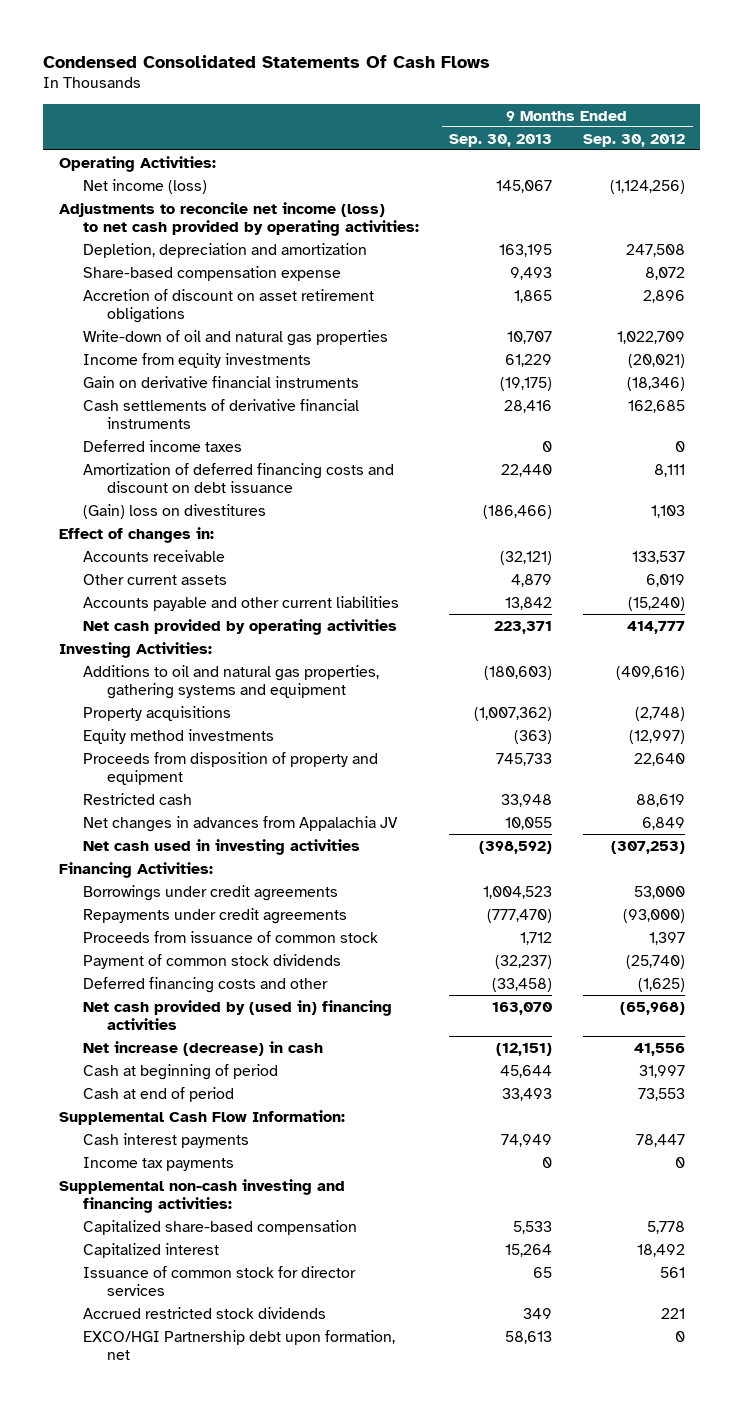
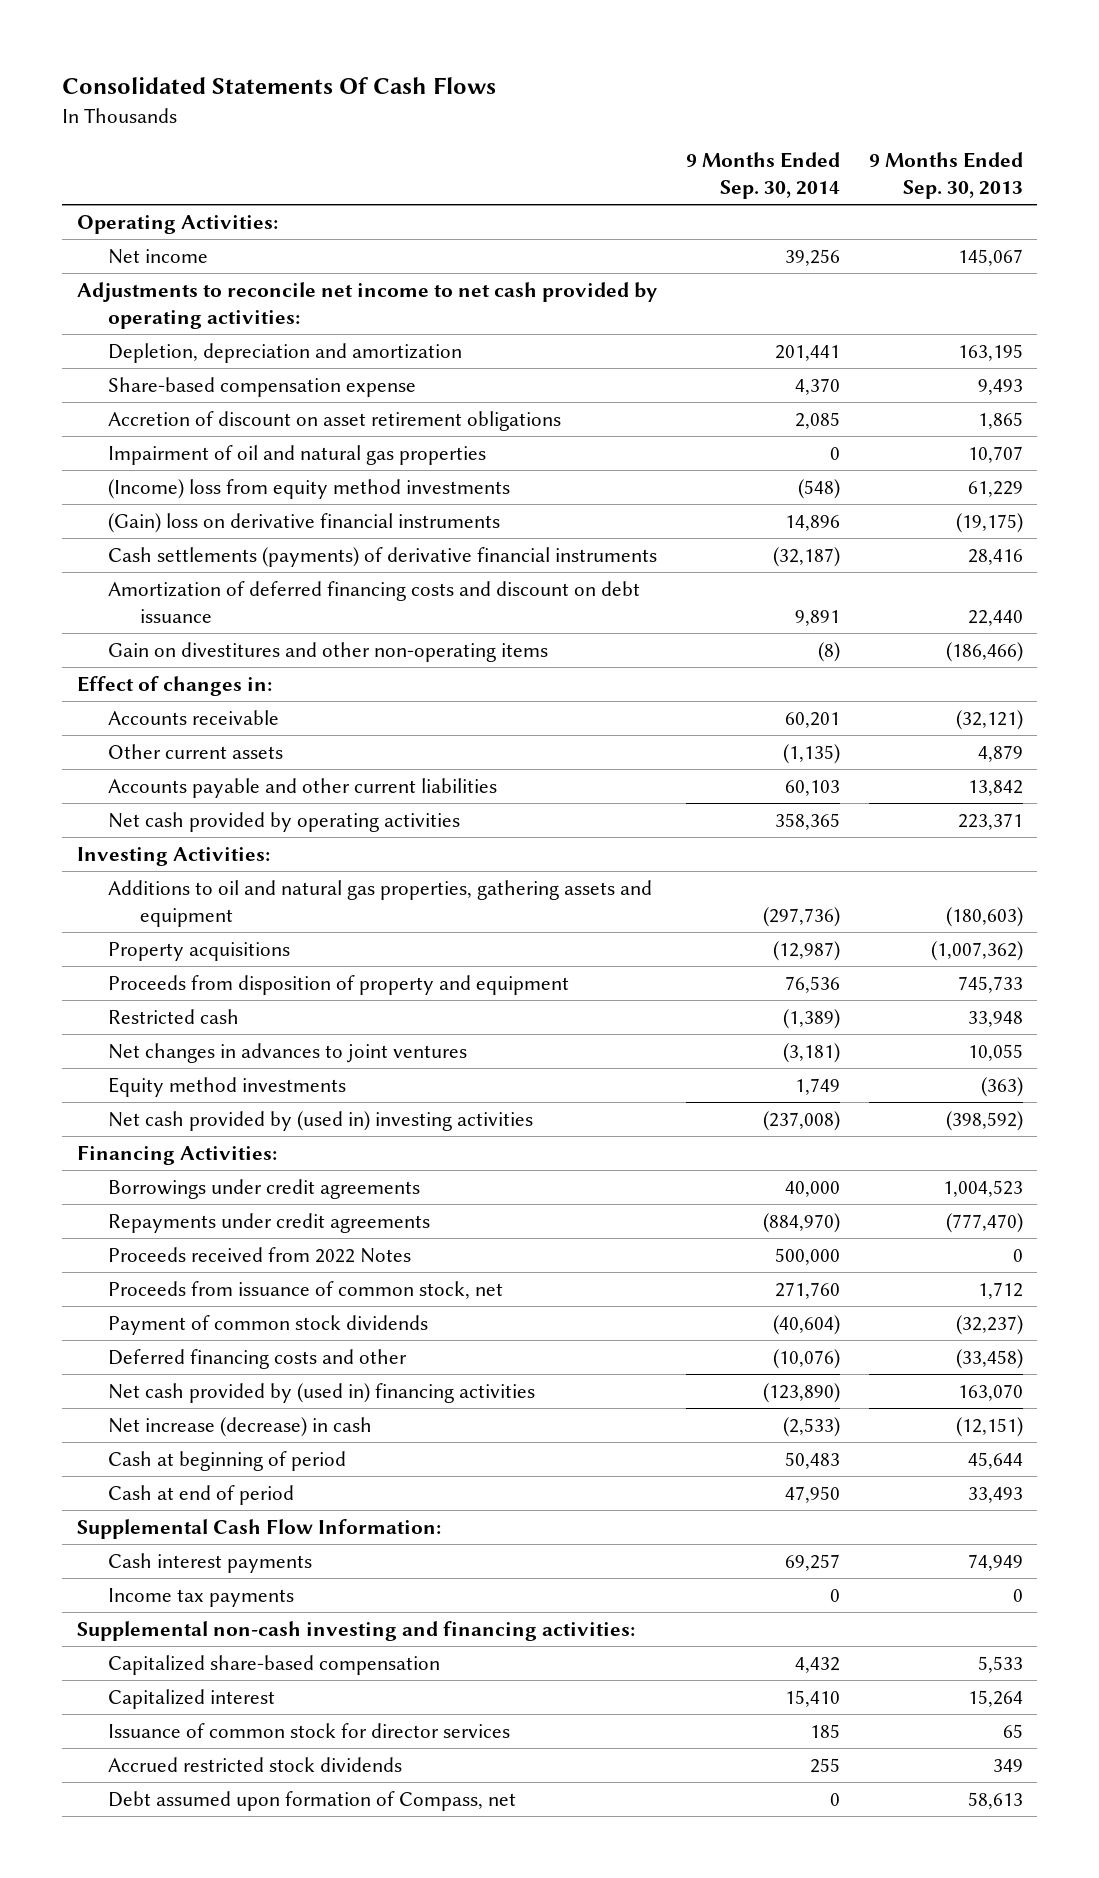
[43,54,491,68] Condensed Consolidated Statements Of Cash Flows -> [62,77,497,95] Consolidated Statements Of Cash Flows
[582,133,685,147] Sep. 30, 2012 -> none
none -> [685,152,840,200] 9 Months Ended Sep. 30, 2014
[82,178,207,194] Net income (loss) -> [108,248,209,264] Net income
[58,201,419,236] Adjustments to reconcile net income (loss) to net cash provided by operating activities: -> [76,281,657,329] Adjustments to reconcile net income to net cash provided by operating activities:
[82,439,242,452] Deferred income taxes -> none
[82,329,388,346] Write-down of oil and natural gas properties -> [108,444,487,465] Impairment of oil and natural gas properties
[82,352,311,368] Income from equity investments -> [108,478,511,499] (Income) loss from equity method investments
[82,375,359,388] Gain on derivative financial instruments -> [108,512,501,533] (Gain) loss on derivative financial instruments
[82,398,359,429] Cash settlements of derivative financial instruments -> [108,546,658,567] Cash settlements (payments) of derivative financial instruments
[82,503,266,519] (Gain) loss on divestitures -> [108,641,549,662] Gain on divestitures and other non-operating items
[82,664,379,699] Additions to oil and natural gas properties, gathering systems and equipment -> [108,879,653,927] Additions to oil and natural gas properties, gathering assets and equipment
[82,815,398,832] Net changes in advances from Appalachia JV -> [108,1042,468,1063] Net changes in advances to joint ventures
[82,728,274,744] Equity method investments -> [108,1076,347,1097] Equity method investments
[82,838,360,855] Net cash used in investing activities -> [108,1110,534,1131] Net cash provided by (used in) investing activities
none -> [108,1246,412,1263] Proceeds received from 2022 Notes
[82,930,378,943] Proceeds from issuance of common stock -> [108,1280,504,1299] Proceeds from issuance of common stock, net
[82,1329,395,1360] EXCO/HGI Partnership debt upon formation, net -> [108,1790,517,1811] Debt assumed upon formation of Compass, net

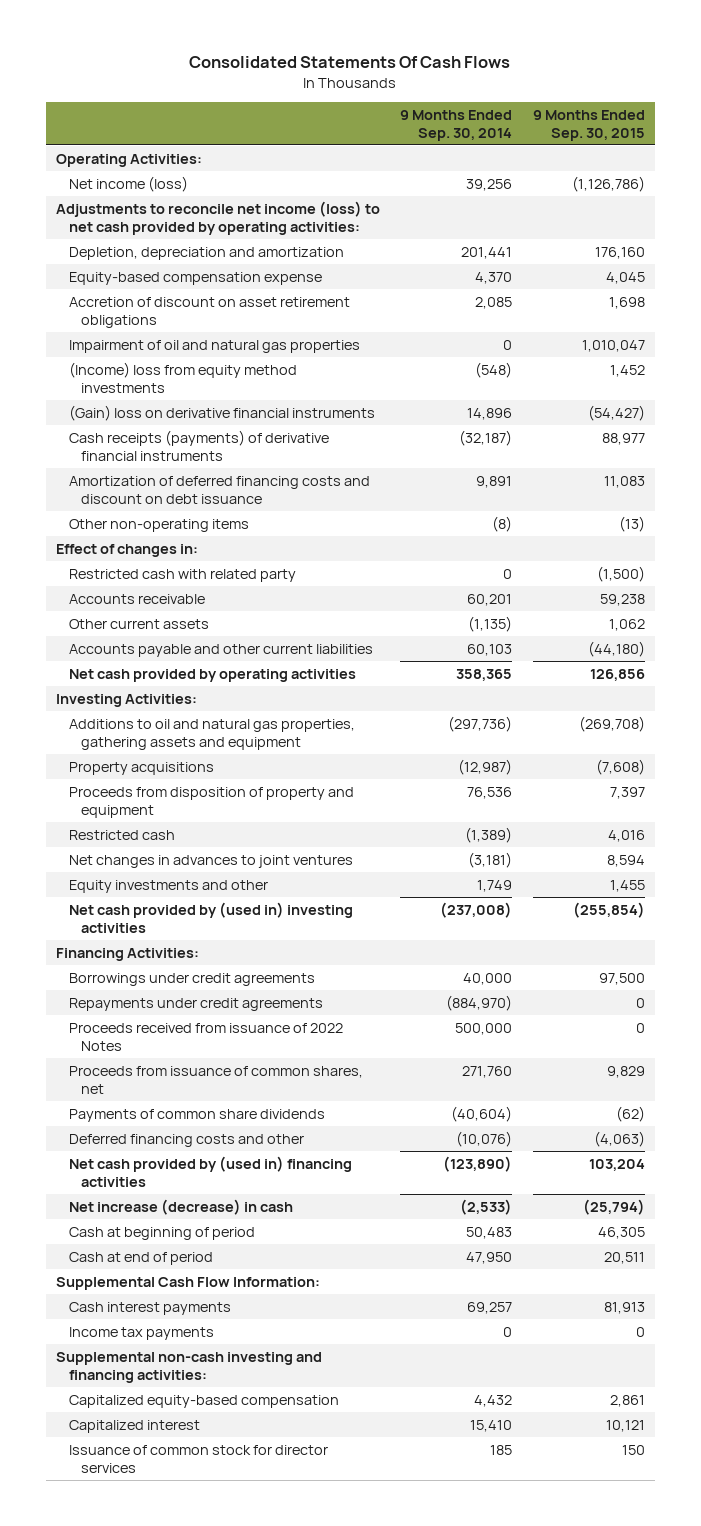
[868,152,1023,200] 9 Months Ended Sep. 30, 2013 -> none
none -> [532,109,645,141] 9 Months Ended Sep. 30, 2015
[108,248,209,264] Net income -> [68,175,188,192] Net income (loss)
[76,281,657,329] Adjustments to reconcile net income to net cash provided by operating activities: -> [55,200,380,235] Adjustments to reconcile net income (loss) to net cash provided by operating activities:
[108,376,417,397] Share-based compensation expense -> [68,271,322,285] Equity-based compensation expense
[108,546,658,567] Cash settlements (payments) of derivative financial instruments -> [68,429,329,461] Cash receipts (payments) of derivative financial instruments
[108,641,549,662] Gain on divestitures and other non-operating items -> [68,518,249,532] Other non-operating items
none -> [68,568,296,582] Restricted cash with related party
[108,1076,347,1097] Equity method investments -> [68,879,268,893] Equity investments and other
[108,1246,412,1263] Proceeds received from 2022 Notes -> [68,1022,343,1051] Proceeds received from issuance of 2022 Notes
[108,1280,504,1299] Proceeds from issuance of common stock, net -> [68,1065,363,1094] Proceeds from issuance of common shares, net
[108,1314,429,1335] Payment of common stock dividends -> [68,1108,325,1122] Payments of common share dividends
[108,1654,441,1675] Capitalized share-based compensation -> [68,1394,339,1408] Capitalized equity-based compensation
[108,1756,403,1772] Accrued restricted stock dividends -> none
[108,1790,517,1811] Debt assumed upon formation of Compass, net -> none

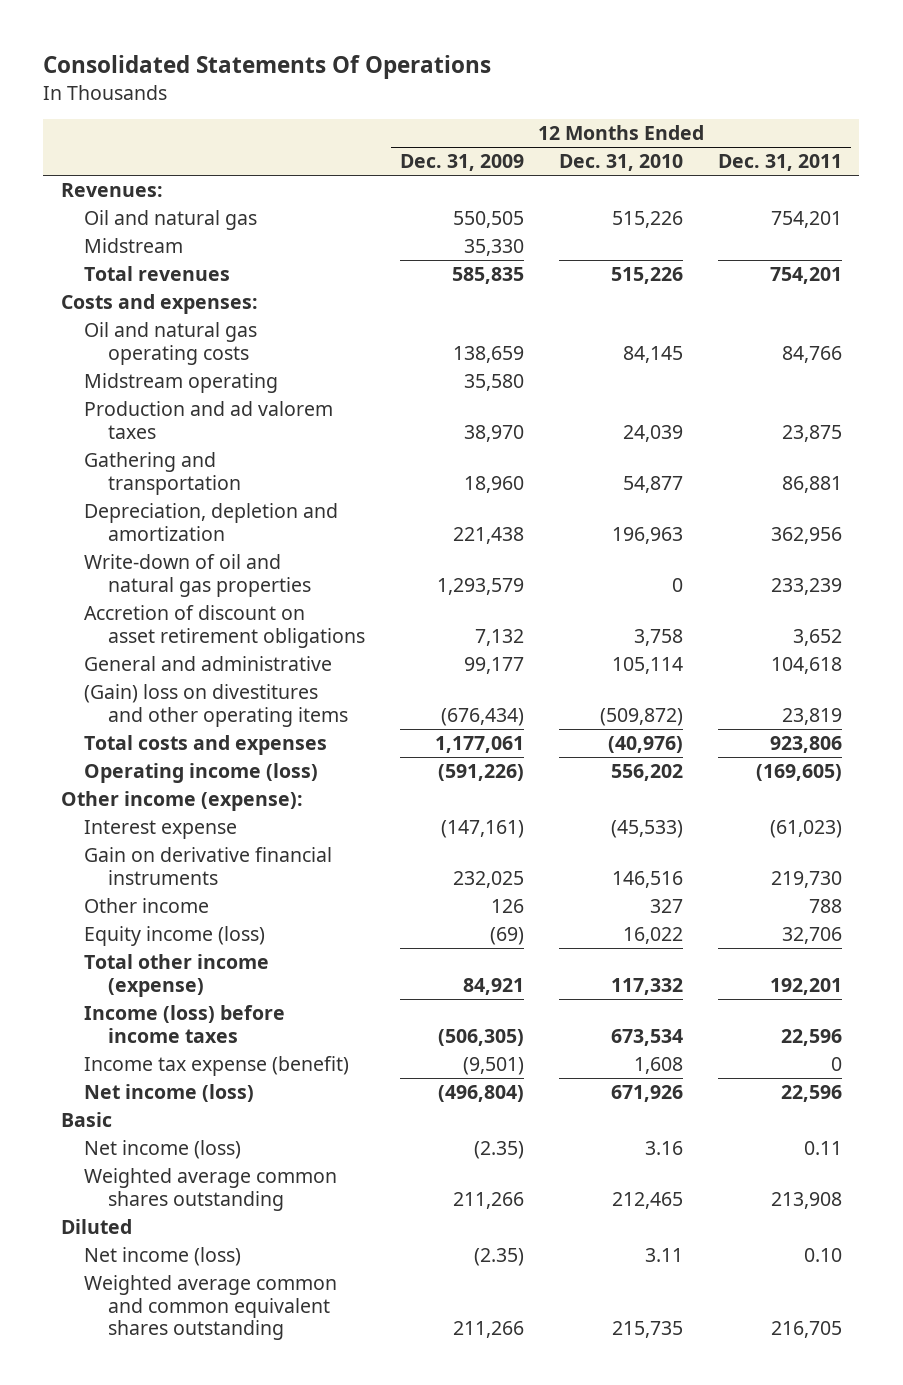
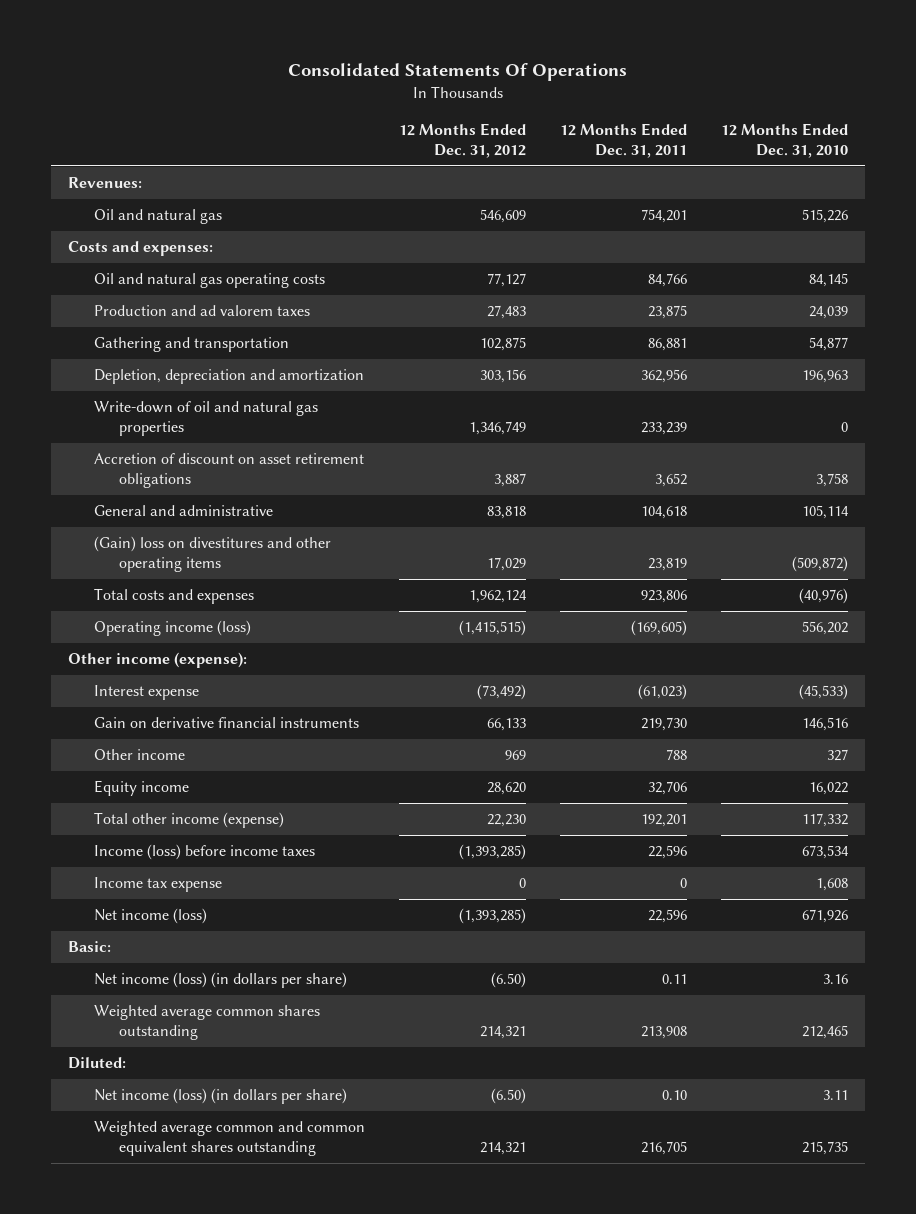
[400,154,525,172] Dec. 31, 2009 -> none
none -> [398,122,526,158] 12 Months Ended Dec. 31, 2012
[84,238,184,254] Midstream -> none
[84,266,231,282] Total revenues -> none
[84,373,279,394] Midstream operating -> none
[84,503,339,541] Depreciation, depletion and amortization -> [93,369,364,385] Depletion, depreciation and amortization
[84,926,266,947] Equity income (loss) -> [93,780,189,797] Equity income
[84,1056,350,1077] Income tax expense (benefit) -> [93,877,222,893] Income tax expense
[60,1112,112,1128] Basic -> [68,941,112,953] Basic:
[84,1140,242,1160] Net income (loss) -> [93,972,347,989] Net income (loss) (in dollars per share)
[60,1219,132,1235] Diluted -> [68,1057,127,1070] Diluted:
[84,1247,242,1267] Net income (loss) -> [93,1088,347,1105] Net income (loss) (in dollars per share)

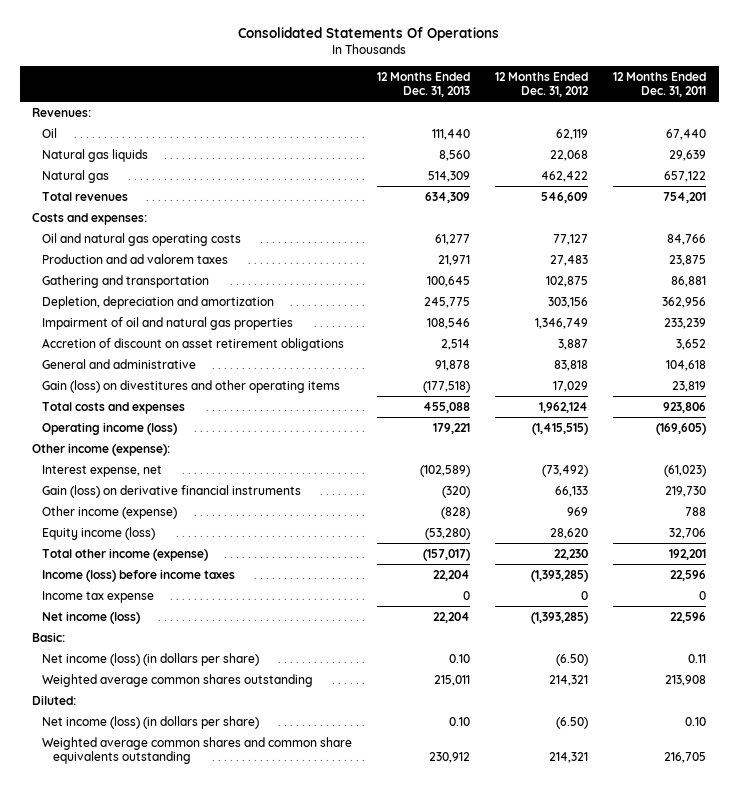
[720,122,848,158] 12 Months Ended Dec. 31, 2010 -> none
none -> [377,71,471,98] 12 Months Ended Dec. 31, 2013
none -> [42,127,58,138] Oil
none -> [42,148,149,162] Natural gas liquids
none -> [42,169,110,183] Natural gas
[93,209,222,225] Oil and natural gas -> [42,191,129,201] Total revenues
[93,401,318,437] Write-down of oil and natural gas properties -> [42,316,294,330] Impairment of oil and natural gas properties
[93,536,331,573] (Gain) loss on divestitures and other operating items -> [42,379,341,393] Gain (loss) on divestitures and other operating items
[93,685,199,701] Interest expense -> [42,464,163,477] Interest expense, net
[93,717,359,729] Gain on derivative financial instruments -> [42,484,302,498] Gain (loss) on derivative financial instruments
[93,749,185,761] Other income -> [42,505,178,519] Other income (expense)
[93,780,189,797] Equity income -> [42,526,156,540] Equity income (loss)
[93,1121,365,1157] Weighted average common and common equivalent shares outstanding -> [42,736,353,764] Weighted average common shares and common share equivalents outstanding

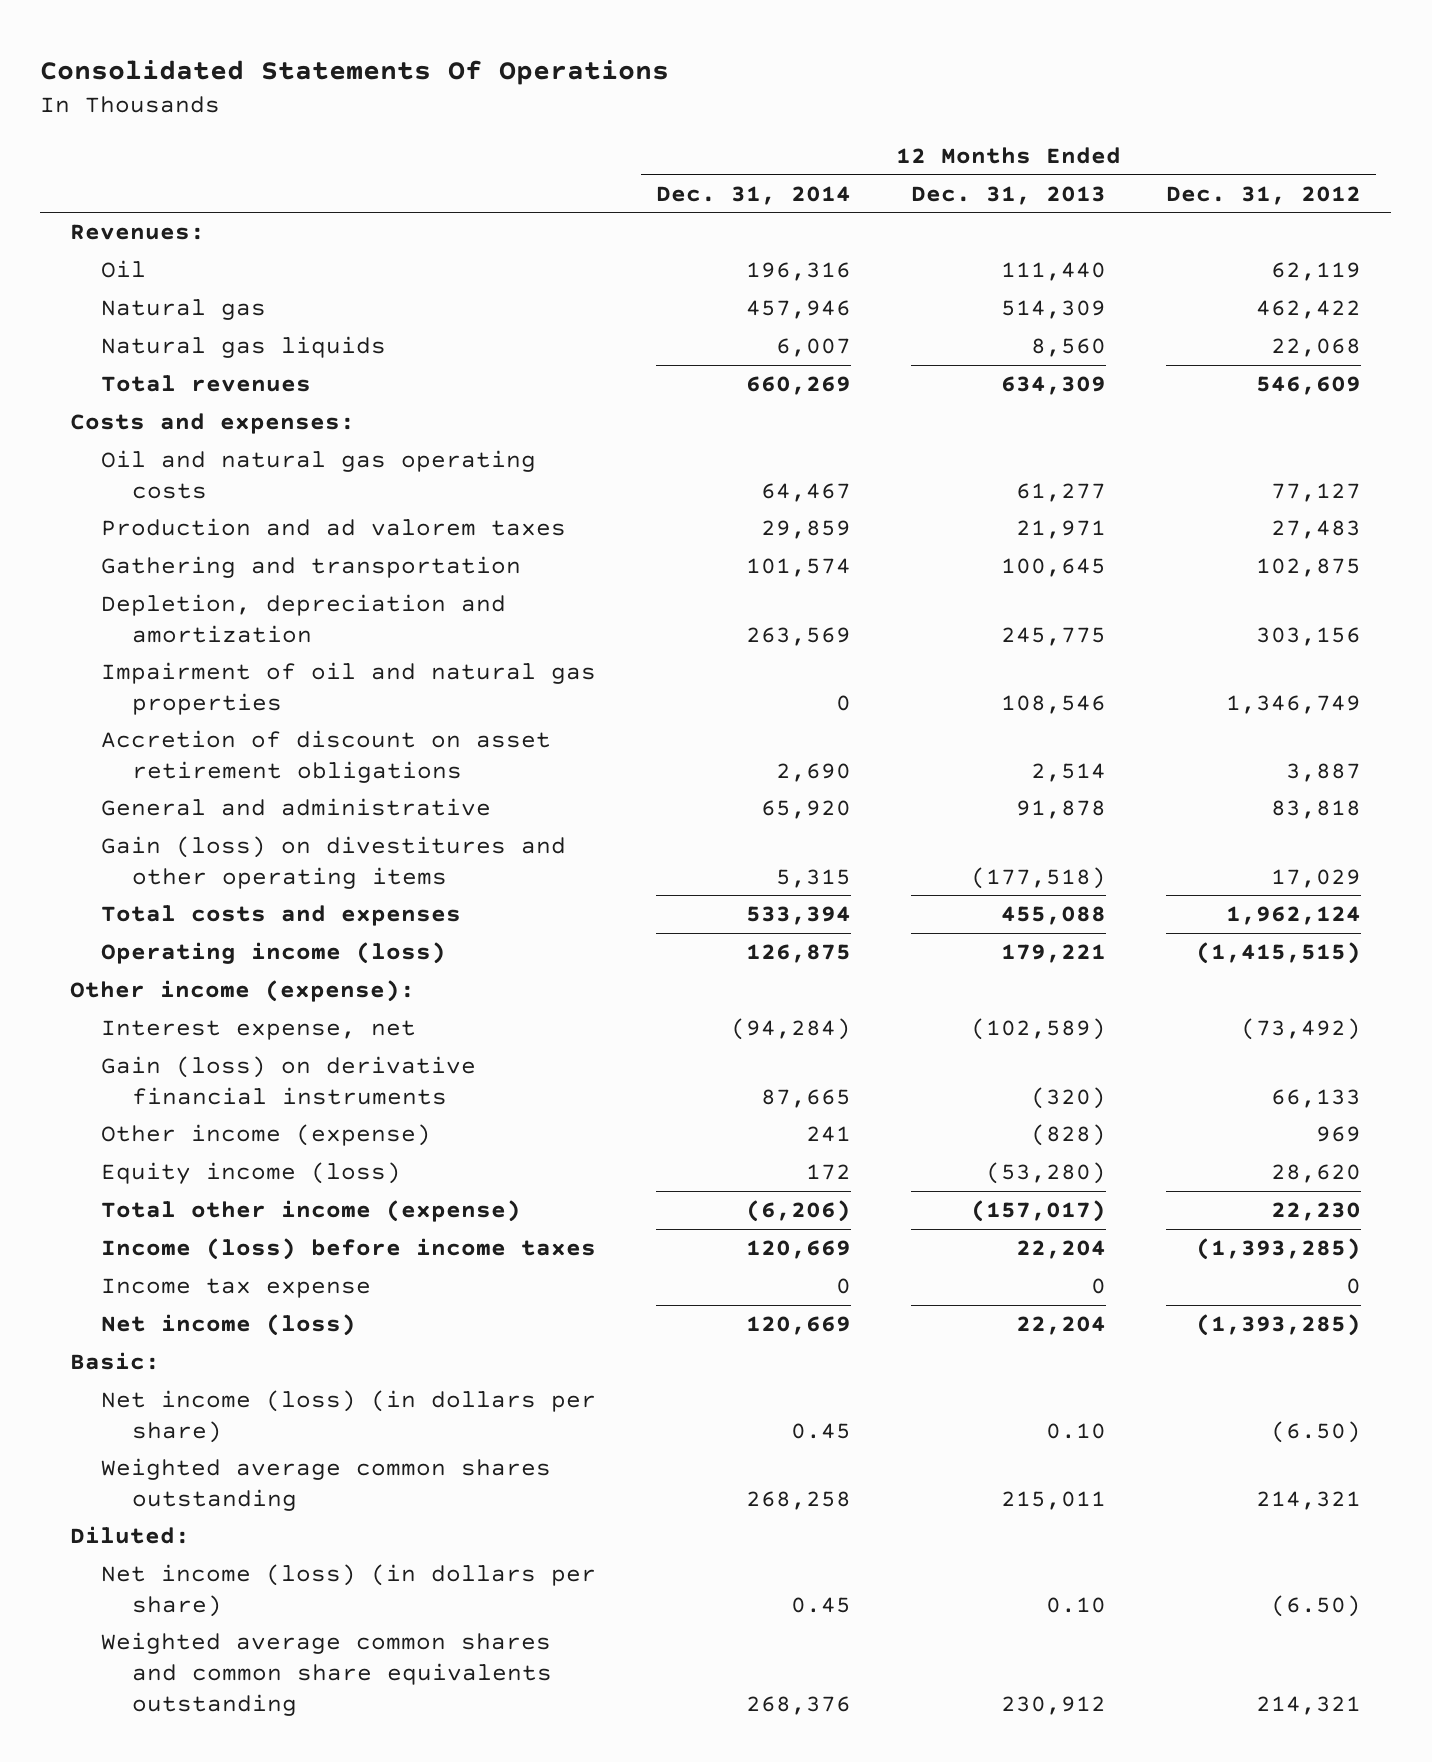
[613,71,707,98] 12 Months Ended Dec. 31, 2011 -> none
none -> [656,185,852,205] Dec. 31, 2014
[42,148,149,162] Natural gas liquids -> [101,336,387,359] Natural gas liquids

